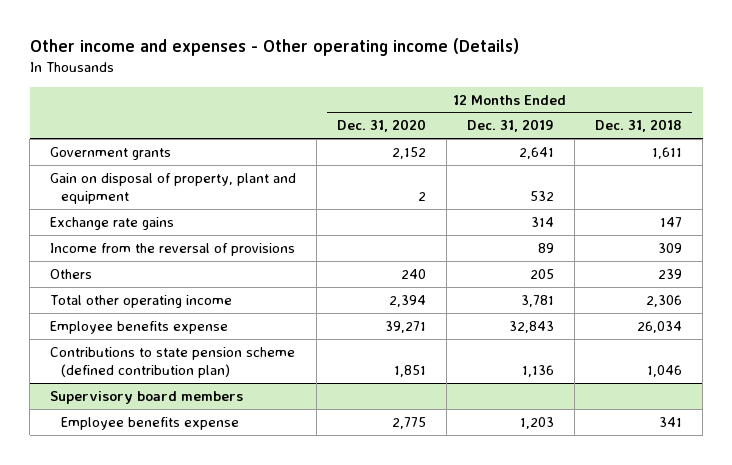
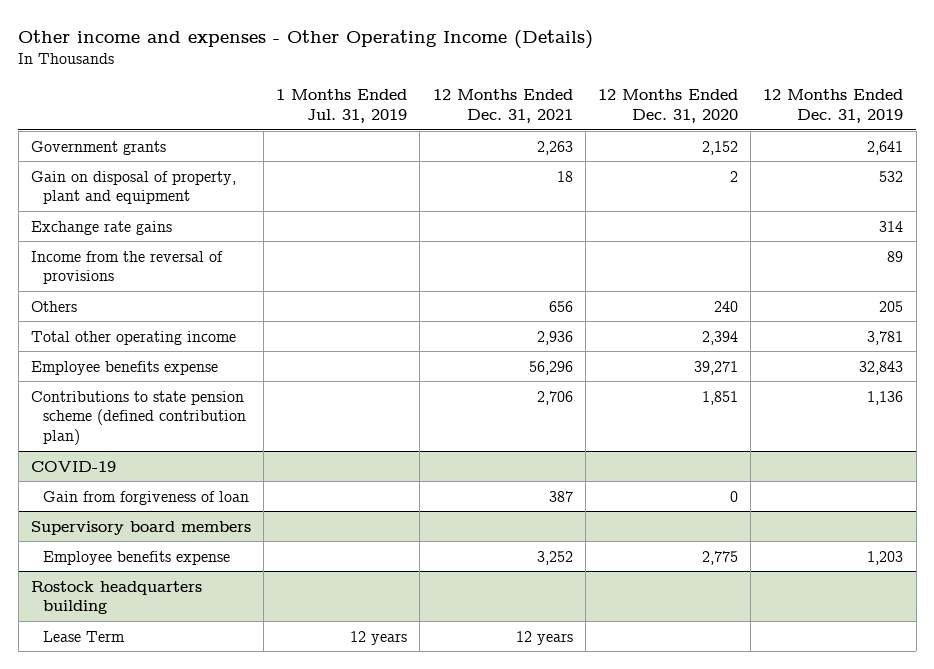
[29,38,519,57] Other income and expenses - Other operating income (Details) -> [18,29,594,49] Other income and expenses - Other Operating Income (Details)
[595,119,683,133] Dec. 31, 2018 -> none
none -> [276,89,408,124] 1 Months Ended Jul. 31, 2019
none -> [432,89,573,124] 12 Months Ended Dec. 31, 2021
none -> [30,460,116,472] COVID-19
none -> [43,490,250,505] Gain from forgiveness of loan
none -> [30,580,202,615] Rostock headquarters building
none -> [43,630,126,642] Lease Term

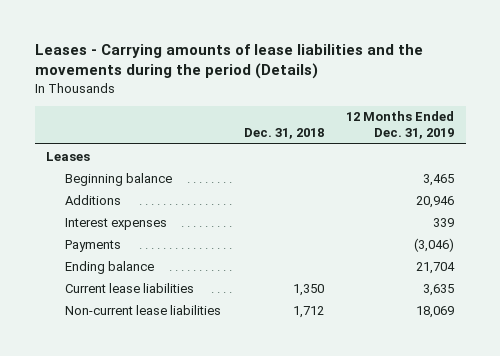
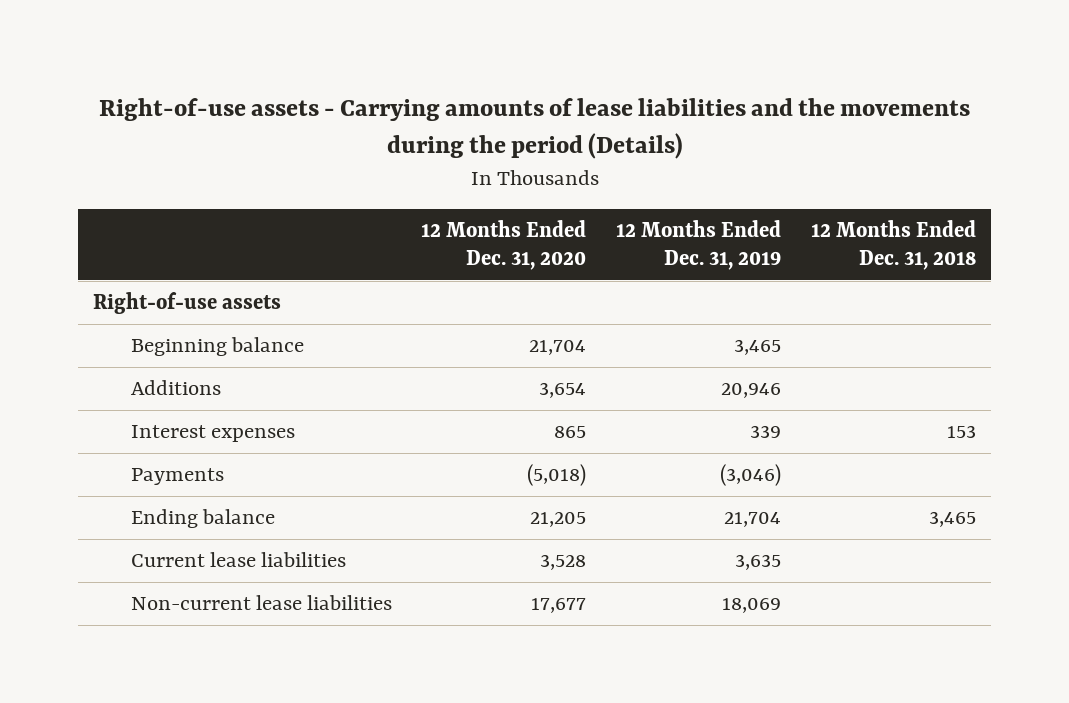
[34,43,423,79] Leases - Carrying amounts of lease liabilities and the movements during the period (Details) -> [98,97,970,159] Right-of-use assets - Carrying amounts of lease liabilities and the movements during the period (Details)
[243,127,324,139] Dec. 31, 2018 -> none
none -> [421,220,587,271] 12 Months Ended Dec. 31, 2020
none -> [811,220,977,271] 12 Months Ended Dec. 31, 2018
[45,151,90,161] Leases -> [93,292,282,315] Right-of-use assets

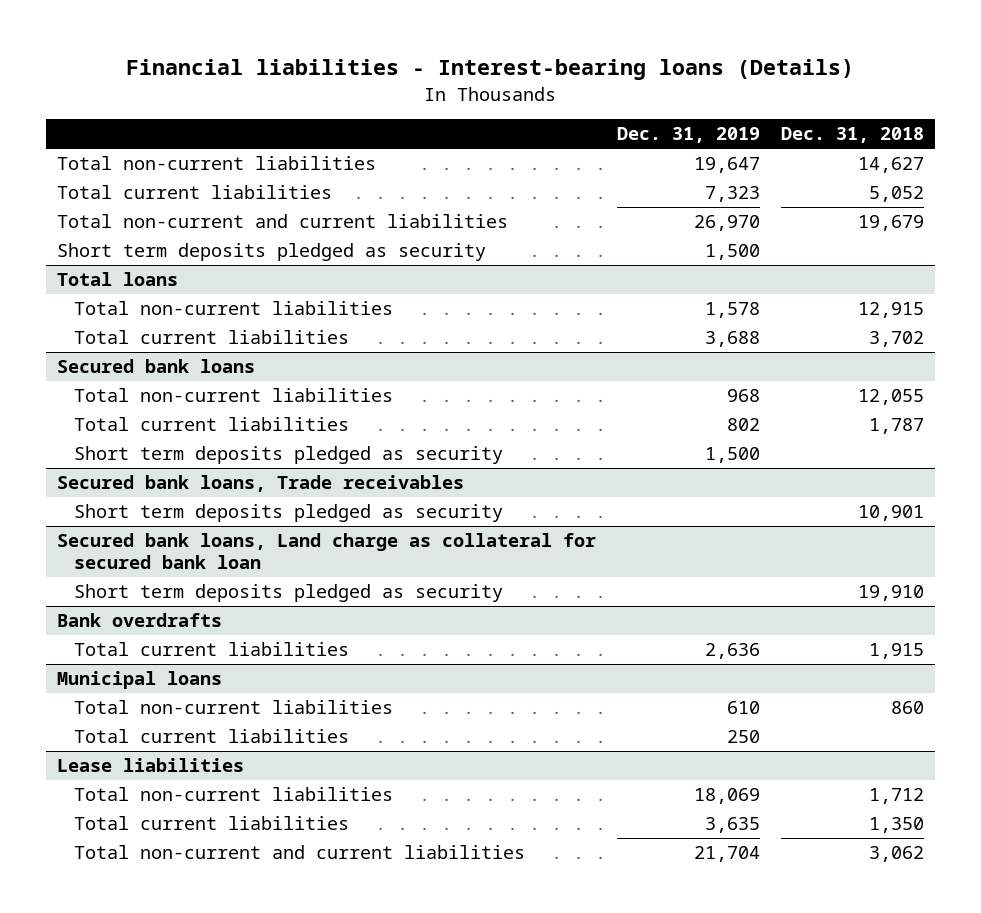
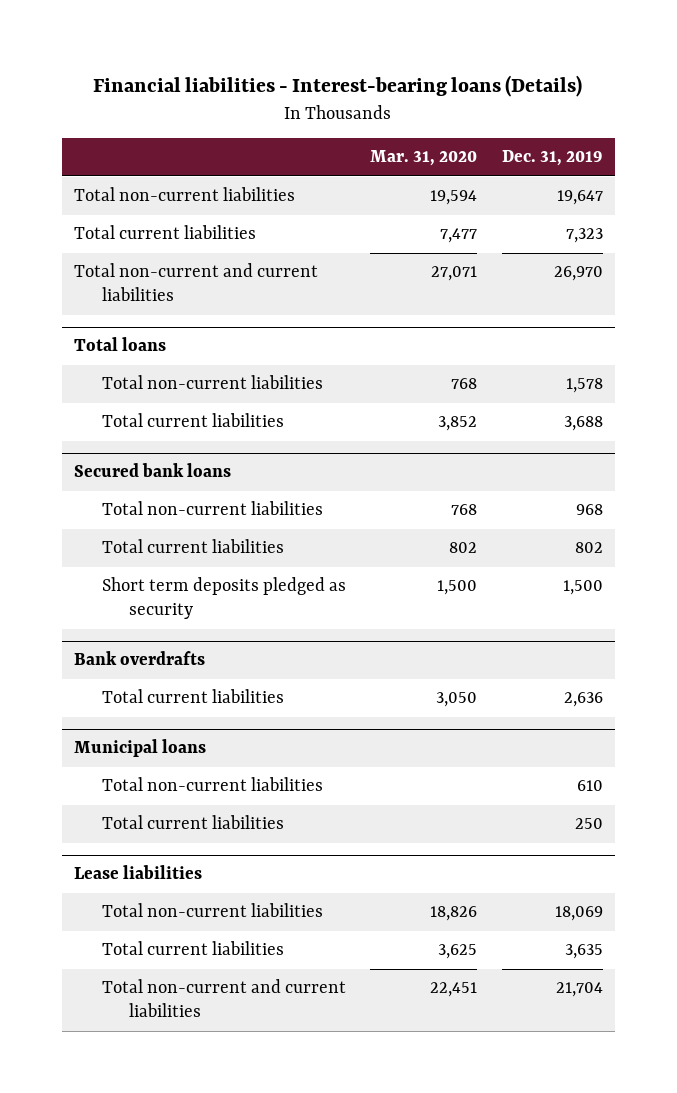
[781,127,925,144] Dec. 31, 2018 -> none
none -> [370,150,478,167] Mar. 31, 2020
[56,243,486,262] Short term deposits pledged as security -> none
[56,475,464,493] Secured bank loans, Trade receivables -> none
[74,504,504,523] Short term deposits pledged as security -> none
[56,533,596,570] Secured bank loans, Land charge as collateral for secured bank loan -> none
[74,584,504,603] Short term deposits pledged as security -> none

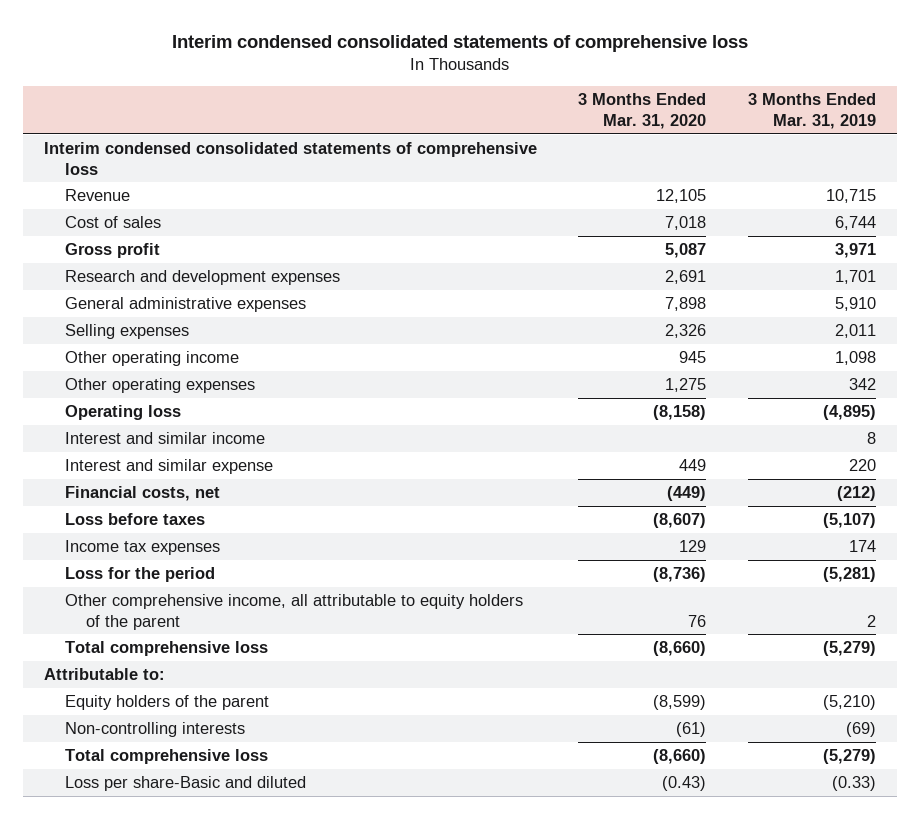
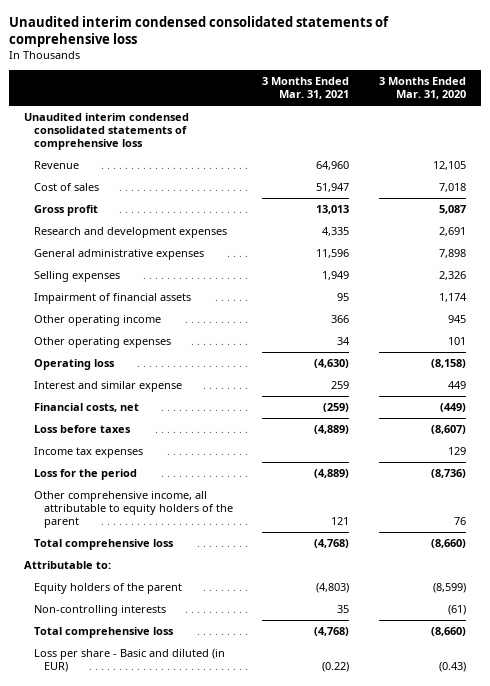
[171,35,748,53] Interim condensed consolidated statements of comprehensive loss -> [9,15,390,48] Unaudited interim condensed consolidated statements of comprehensive loss
[747,93,876,129] 3 Months Ended Mar. 31, 2019 -> none
none -> [262,77,350,100] 3 Months Ended Mar. 31, 2021
[43,142,537,175] Interim condensed consolidated statements of comprehensive loss -> [24,112,190,151] Unaudited interim condensed consolidated statements of comprehensive loss
none -> [34,292,192,304] Impairment of financial assets
[665,378,707,393] 1,275 -> [448,336,467,345] 101
[64,432,265,445] Interest and similar income -> none
[64,776,306,792] Loss per share-Basic and diluted -> [34,648,226,673] Loss per share - Basic and diluted (in EUR)

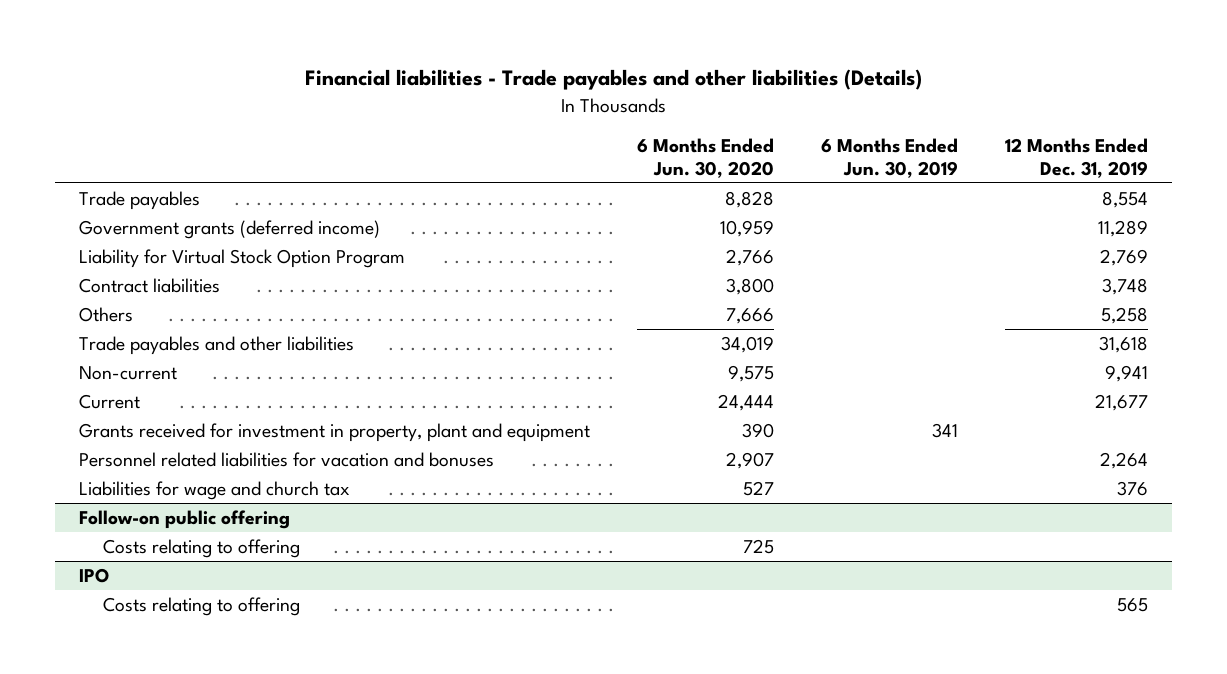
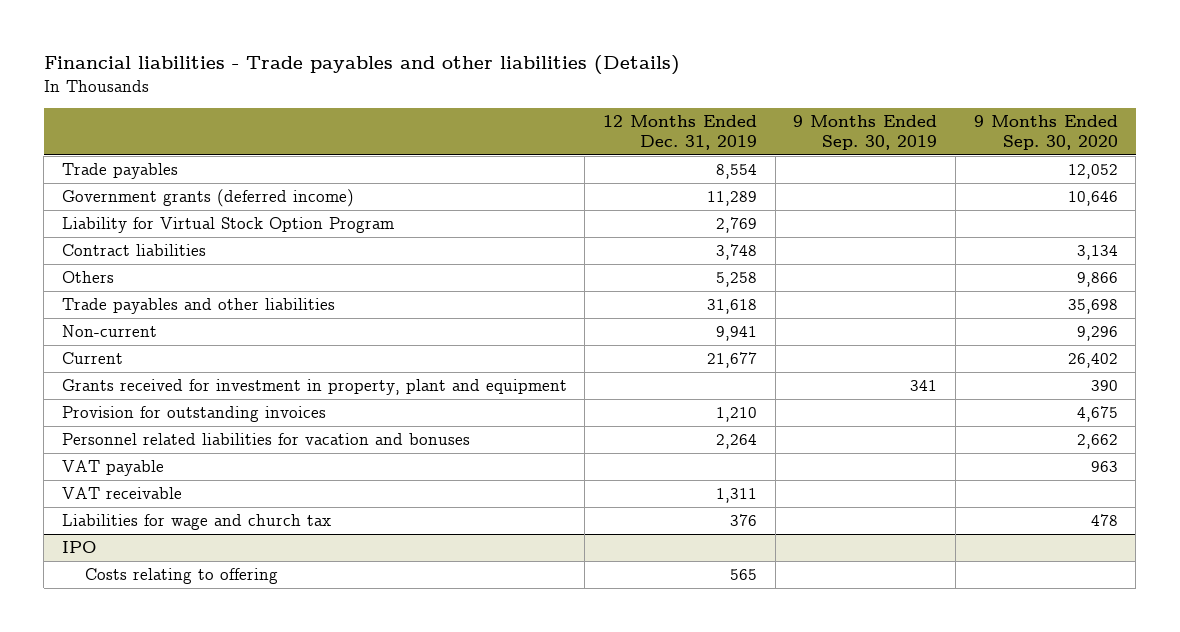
[637,137,775,178] 6 Months Ended Jun. 30, 2020 -> none
[821,137,959,178] 6 Months Ended Jun. 30, 2019 -> none
none -> [793,115,938,151] 9 Months Ended Sep. 30, 2019
none -> [973,115,1118,151] 9 Months Ended Sep. 30, 2020
none -> [61,406,326,423] Provision for outstanding invoices
none -> [61,460,164,477] VAT payable
none -> [61,487,182,500] VAT receivable
[79,509,291,529] Follow-on public offering -> none
[102,538,300,558] Costs relating to offering -> none

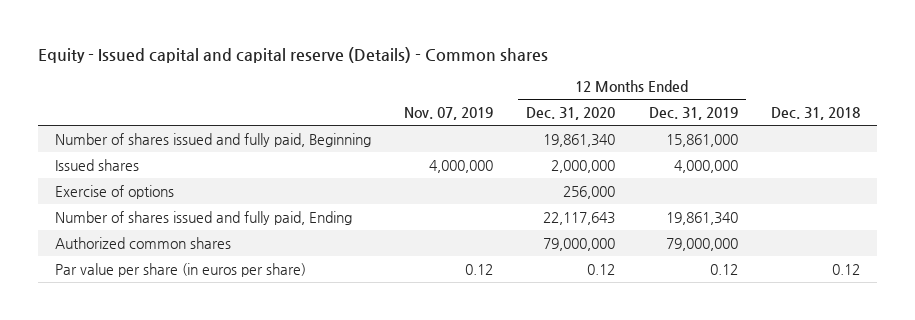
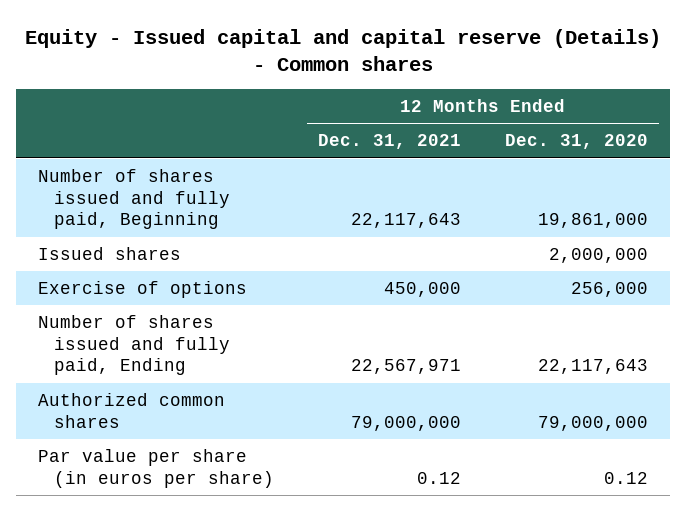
[404,107,494,121] Nov. 07, 2019 -> none
[648,107,738,121] Dec. 31, 2019 -> none
[770,107,860,121] Dec. 31, 2018 -> none
none -> [318,134,462,150] Dec. 31, 2021
[543,133,616,147] 19,861,340 -> [538,213,649,229] 19,861,000

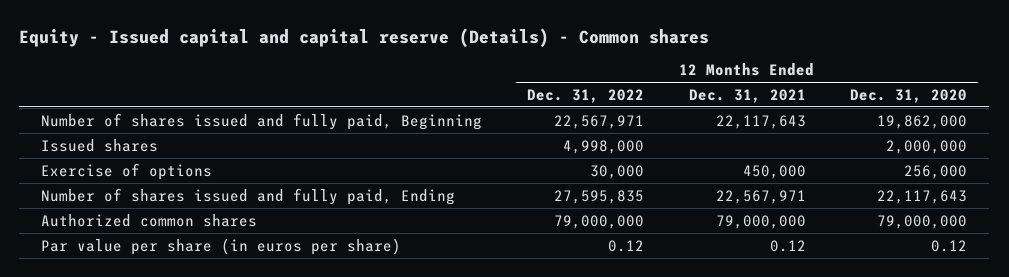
none -> [527,88,645,103] Dec. 31, 2022
[538,213,649,229] 19,861,000 -> [877,114,968,129] 19,862,000

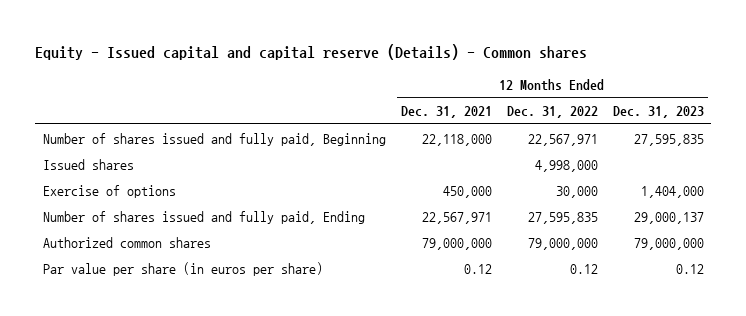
[850,88,968,103] Dec. 31, 2020 -> none
none -> [612,106,704,119] Dec. 31, 2023
[715,114,806,129] 22,117,643 -> [421,133,492,146] 22,118,000

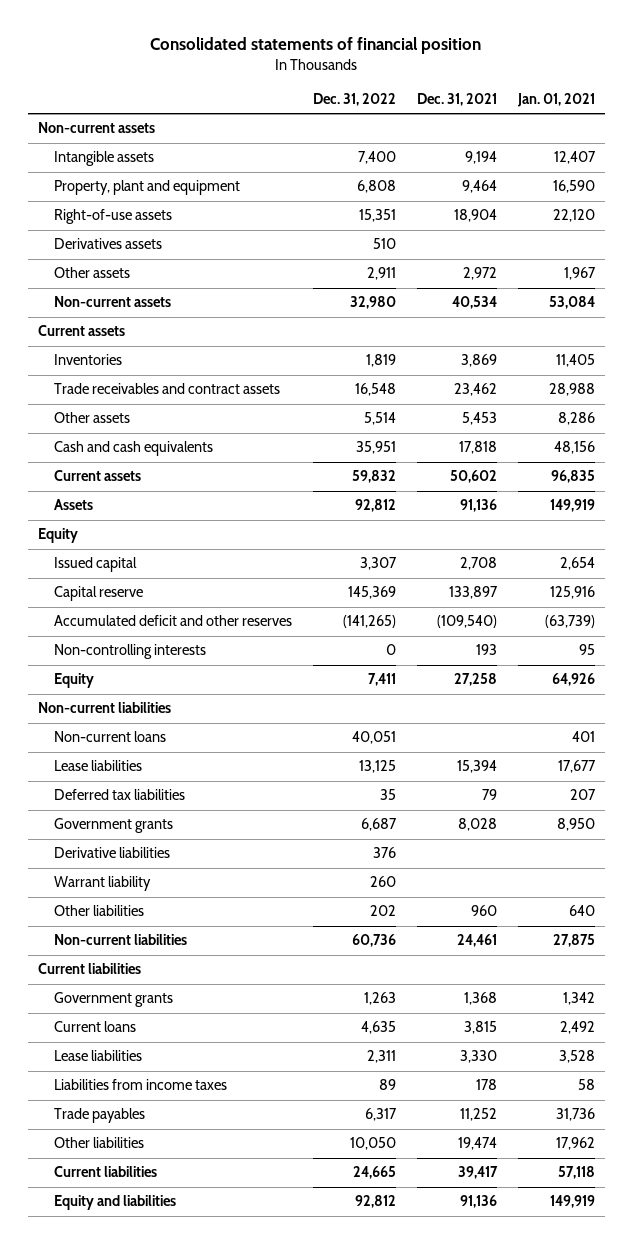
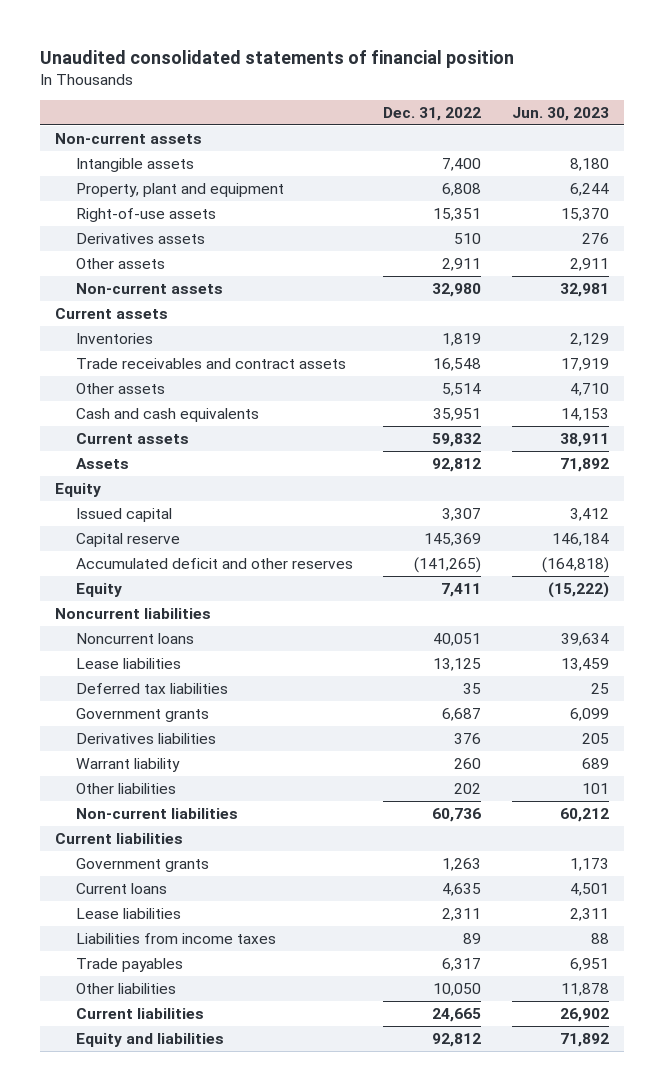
[150,37,482,55] Consolidated statements of financial position -> [39,49,514,68] Unaudited consolidated statements of financial position
[416,93,497,107] Dec. 31, 2021 -> none
[516,93,595,108] Jan. 01, 2021 -> none
none -> [511,106,609,121] Jun. 30, 2023
[54,644,207,660] Non-controlling interests -> none
[38,702,172,714] Non-current liabilities -> [55,607,212,619] Noncurrent liabilities
[54,731,167,743] Non-current loans -> [75,632,194,644] Noncurrent loans
[54,847,171,859] Derivative liabilities -> [75,732,216,744] Derivatives liabilities

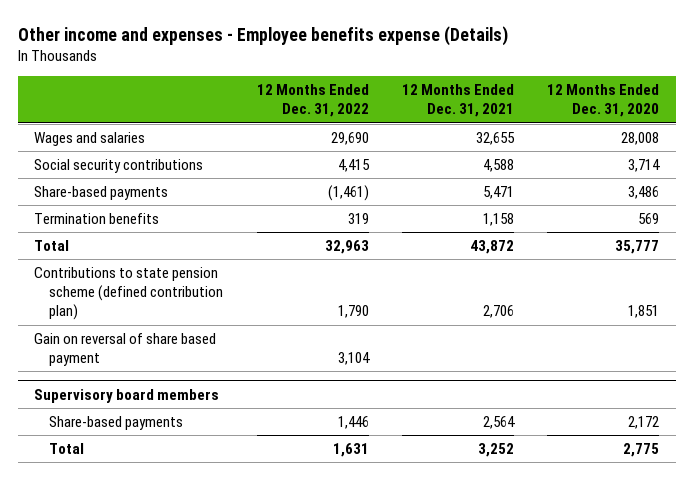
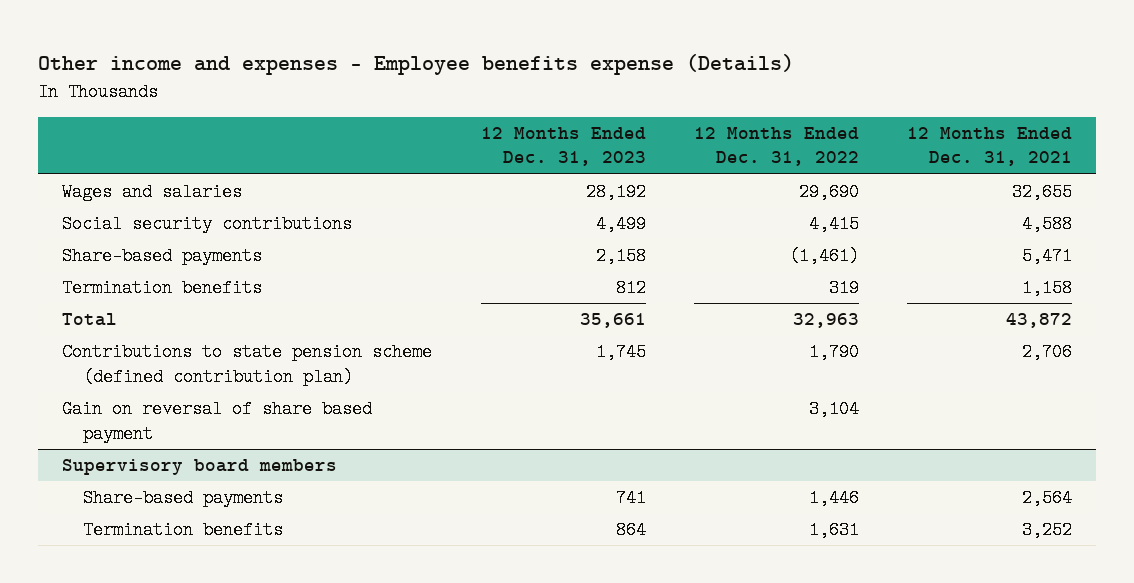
[547,84,660,118] 12 Months Ended Dec. 31, 2020 -> none
none -> [480,127,646,167] 12 Months Ended Dec. 31, 2023
[49,442,85,454] Total -> [83,521,284,540] Termination benefits

